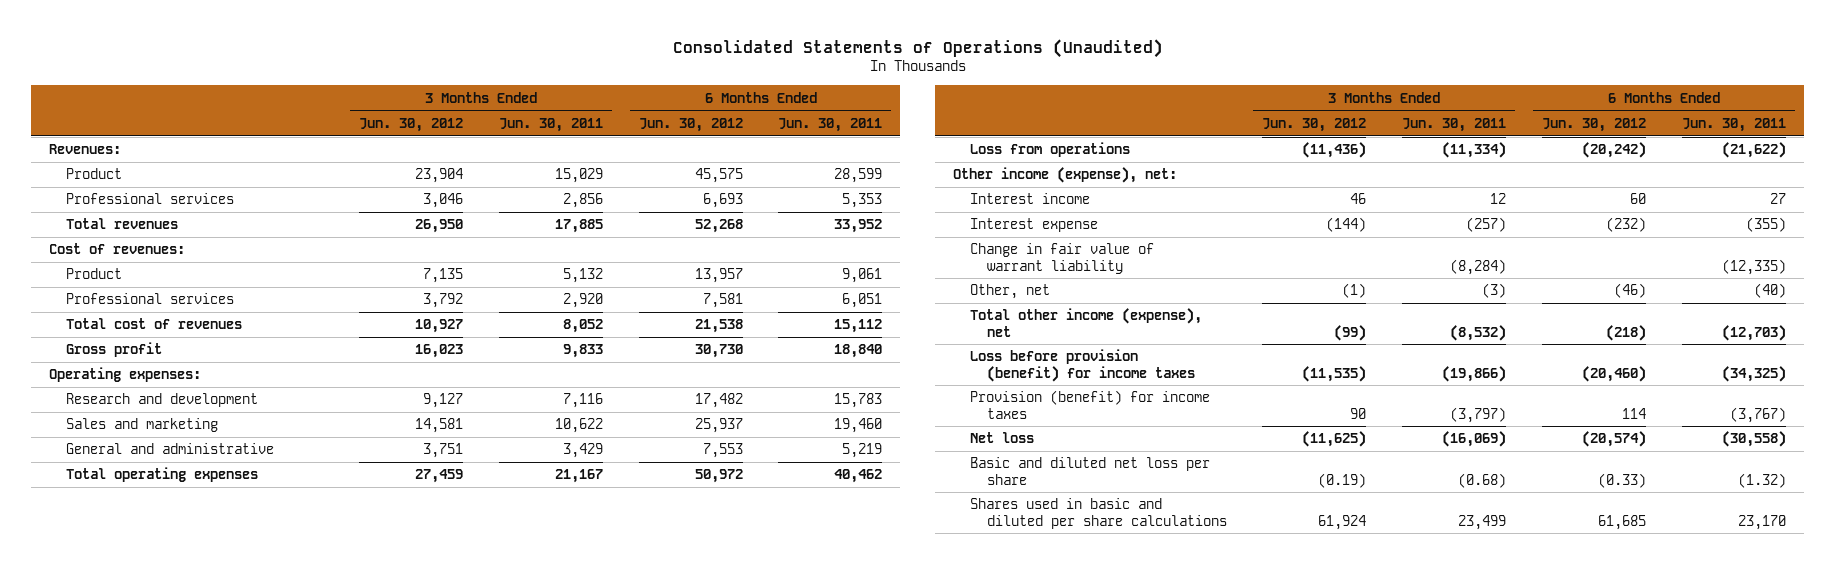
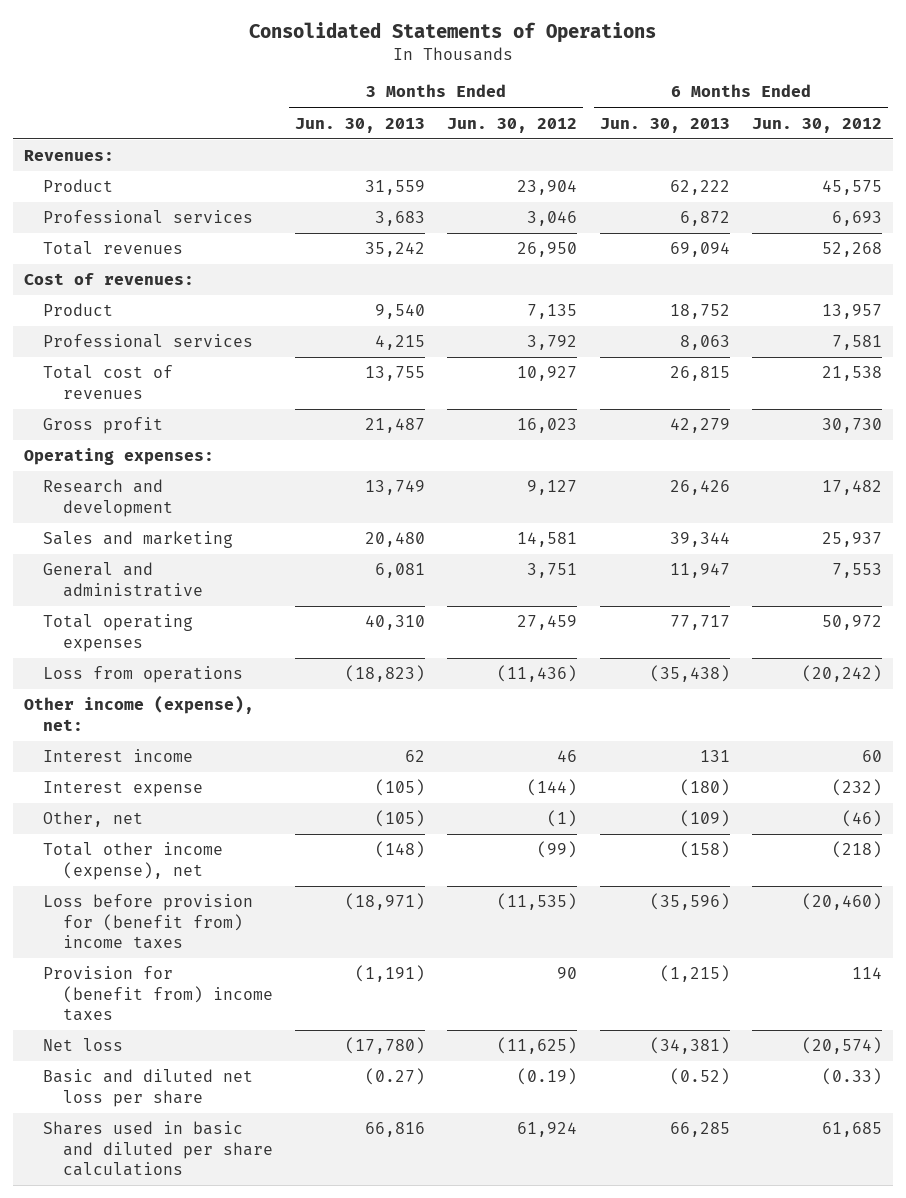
[672,38,1163,58] Consolidated Statements of Operations (Unaudited) -> [249,22,657,44] Consolidated Statements of Operations
[498,117,603,132] Jun. 30, 2011 -> none
[778,117,883,132] Jun. 30, 2011 -> none
none -> [294,117,425,133] Jun. 30, 2013
none -> [599,117,730,133] Jun. 30, 2013
[969,243,1154,274] Change in fair value of warrant liability -> none
[969,349,1195,382] Loss before provision (benefit) for income taxes -> [43,894,254,949] Loss before provision for (benefit from) income taxes
[969,390,1210,419] Provision (benefit) for income taxes -> [43,966,273,1021] Provision for (benefit from) income taxes

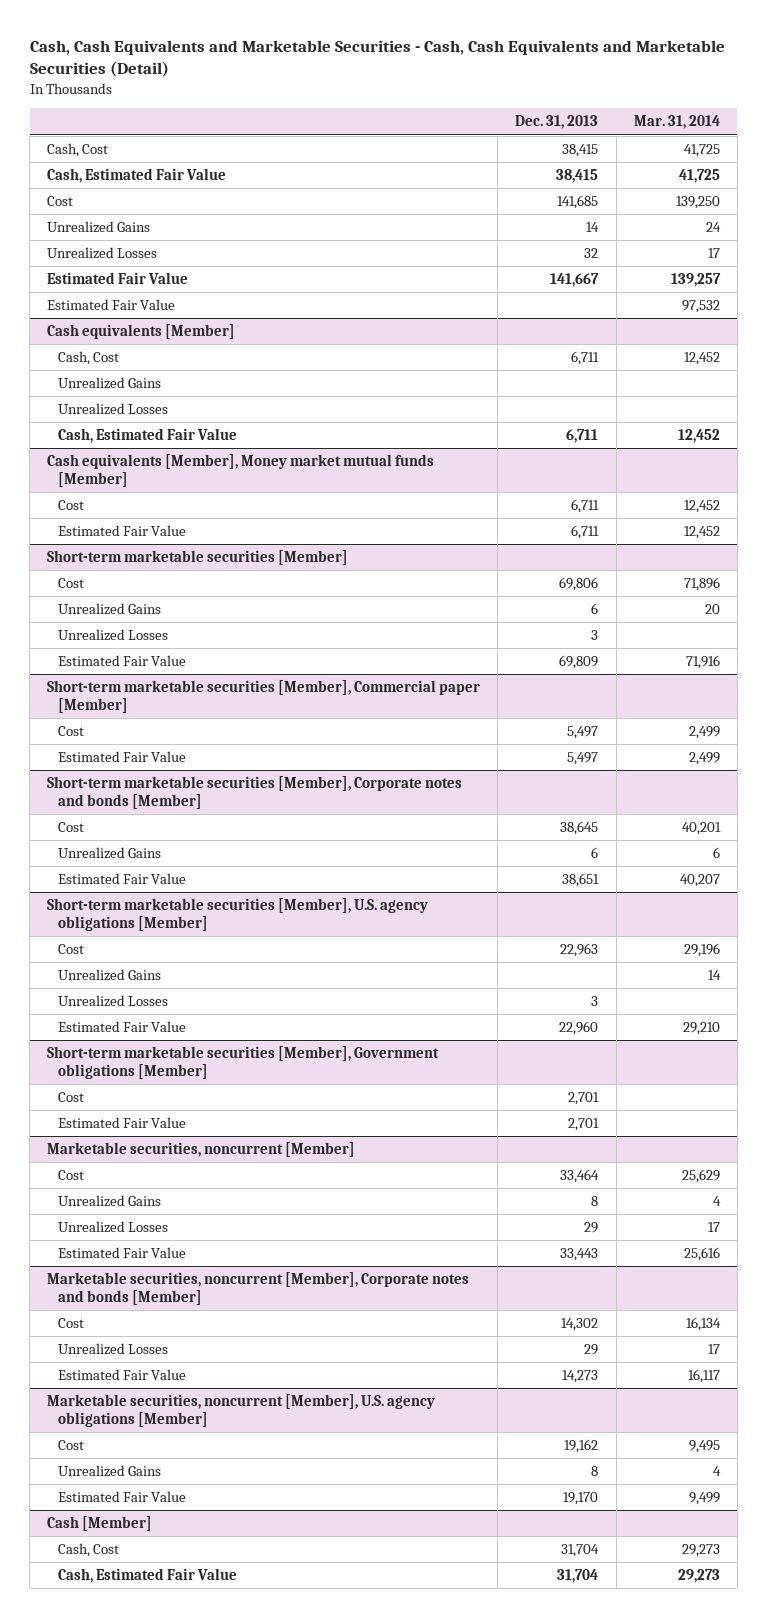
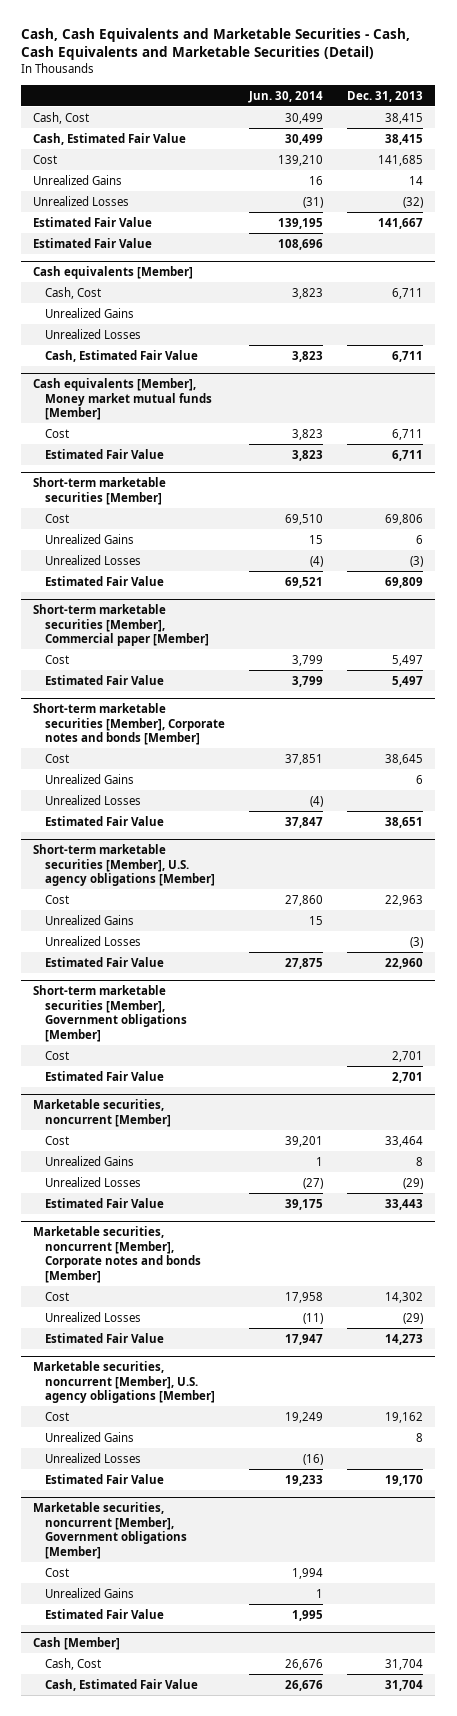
[633,115,720,130] Mar. 31, 2014 -> none
none -> [248,90,324,103] Jun. 30, 2014
[584,248,599,259] 32 -> [403,196,424,208] (32)
[591,630,599,641] 3 -> [410,555,424,567] (3)
none -> [45,794,142,805] Unrealized Losses
[591,996,599,1007] 3 -> [410,936,424,948] (3)
[584,1222,599,1234] 29 -> [403,1177,424,1189] (29)
[584,1344,599,1356] 29 -> [403,1312,424,1324] (29)
none -> [45,1452,142,1463] Unrealized Losses
none -> [33,1502,188,1559] Marketable securities, noncurrent [Member], Government obligations [Member]
none -> [45,1567,70,1577] Cost
none -> [45,1587,135,1598] Unrealized Gains
none -> [45,1608,165,1619] Estimated Fair Value

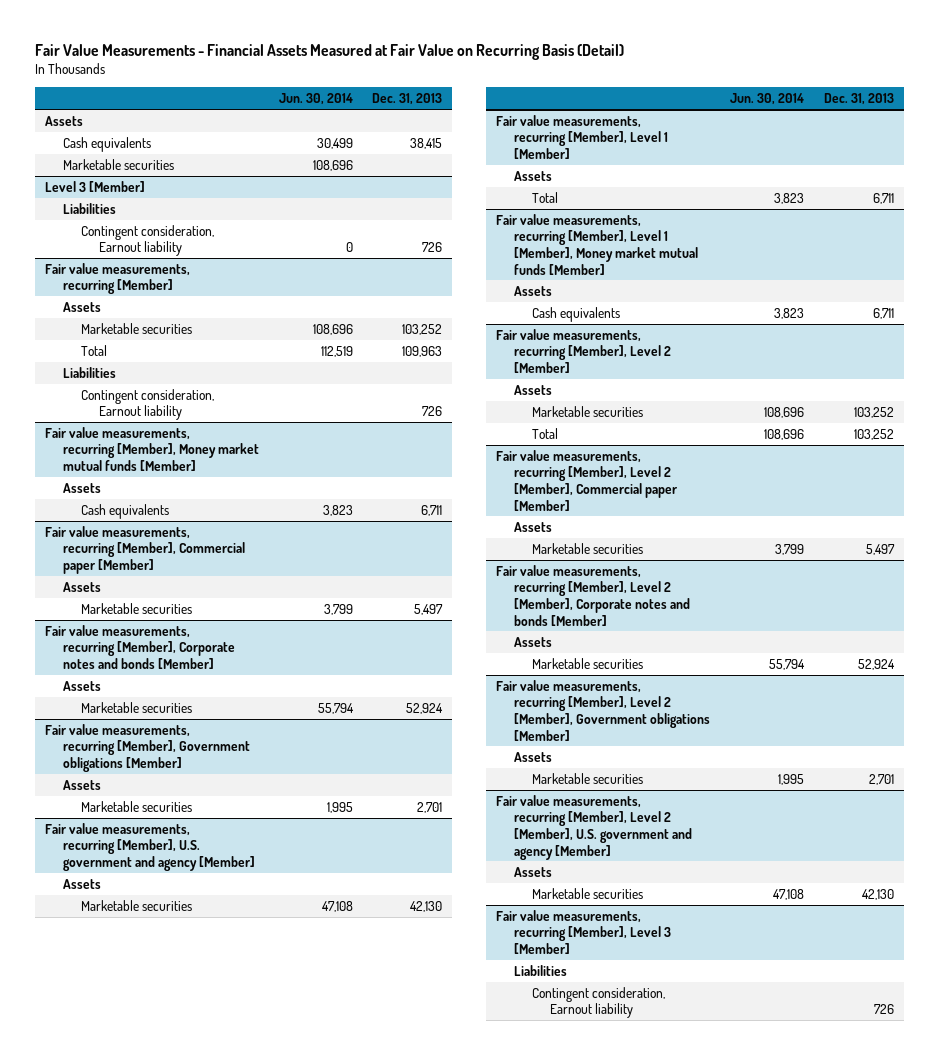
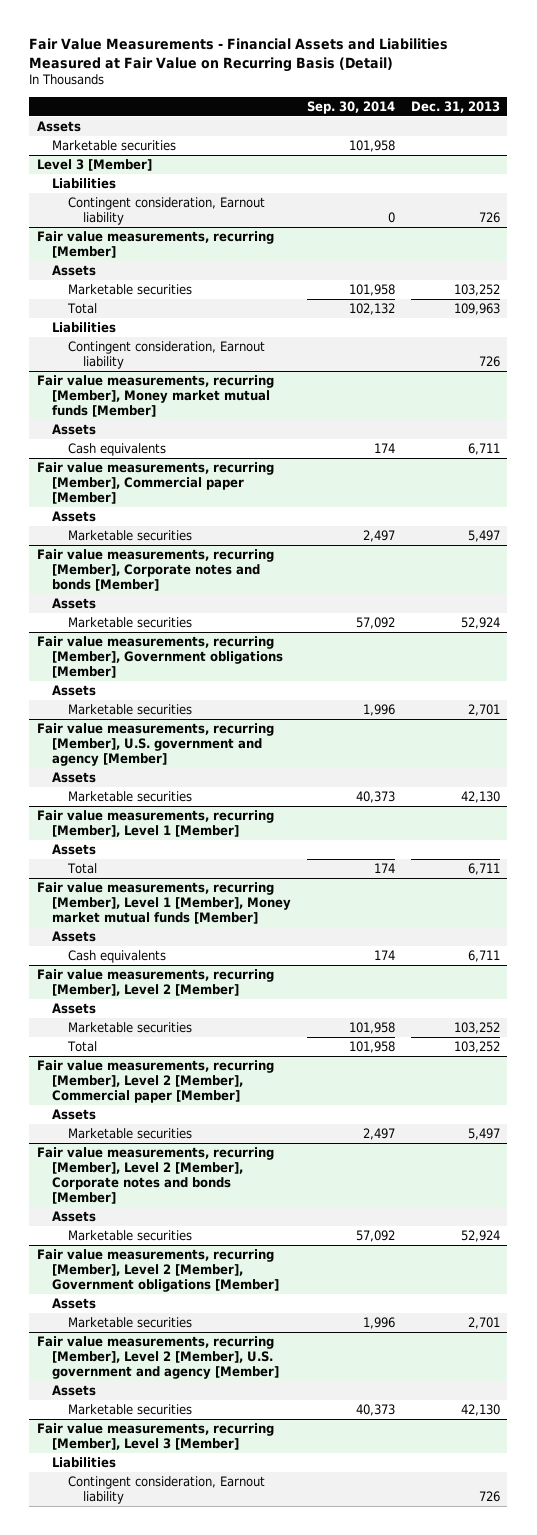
[34,43,624,60] Fair Value Measurements - Financial Assets Measured at Fair Value on Recurring Basis (Detail) -> [29,37,449,72] Fair Value Measurements - Financial Assets and Liabilities Measured at Fair Value on Recurring Basis (Detail)
[278,93,353,106] Jun. 30, 2014 -> none
none -> [306,100,395,114] Sep. 30, 2014
[62,136,151,152] Cash equivalents -> none

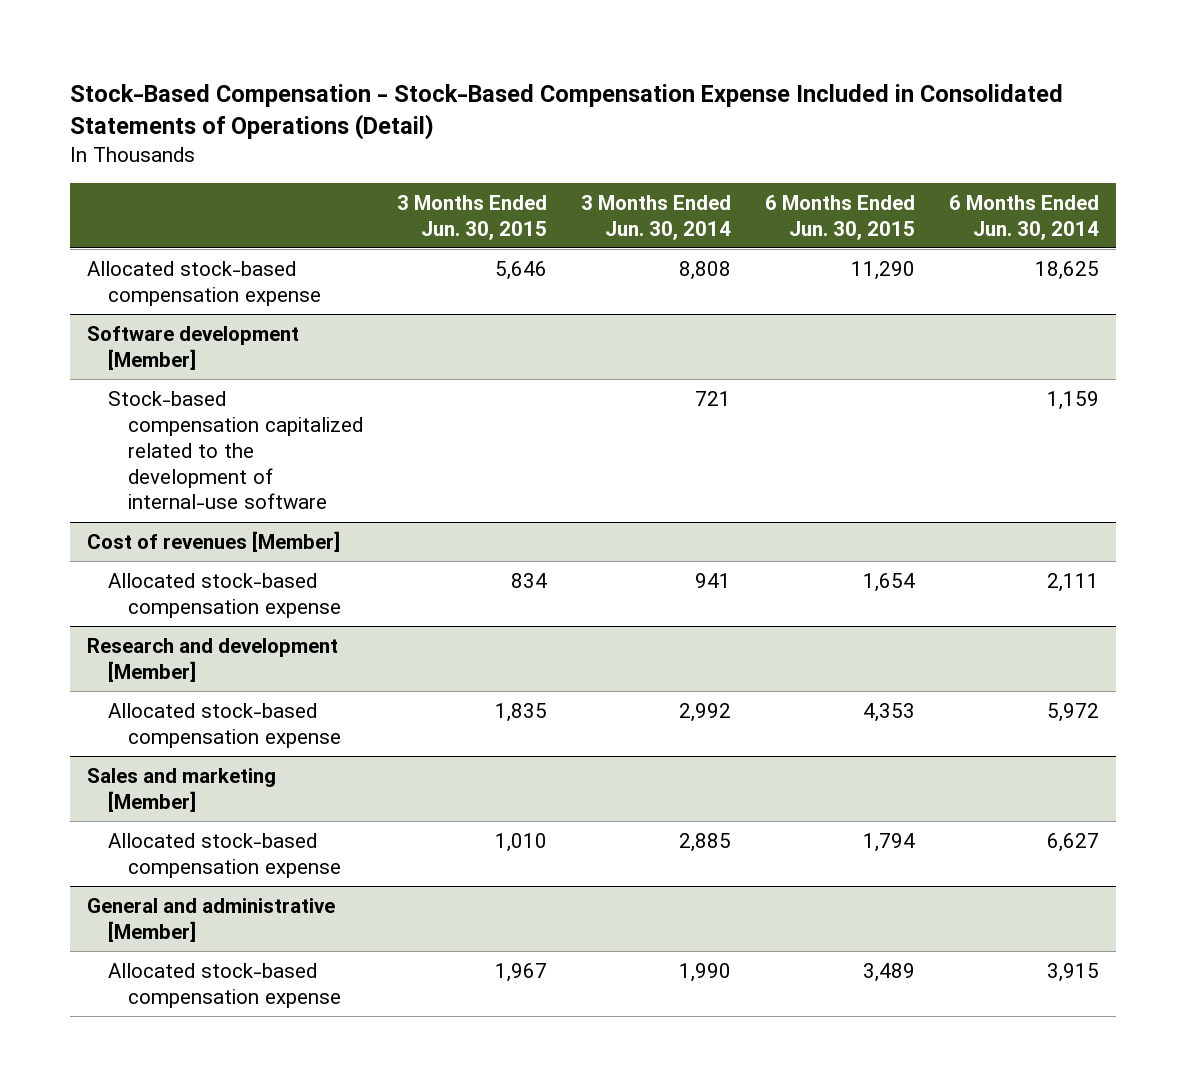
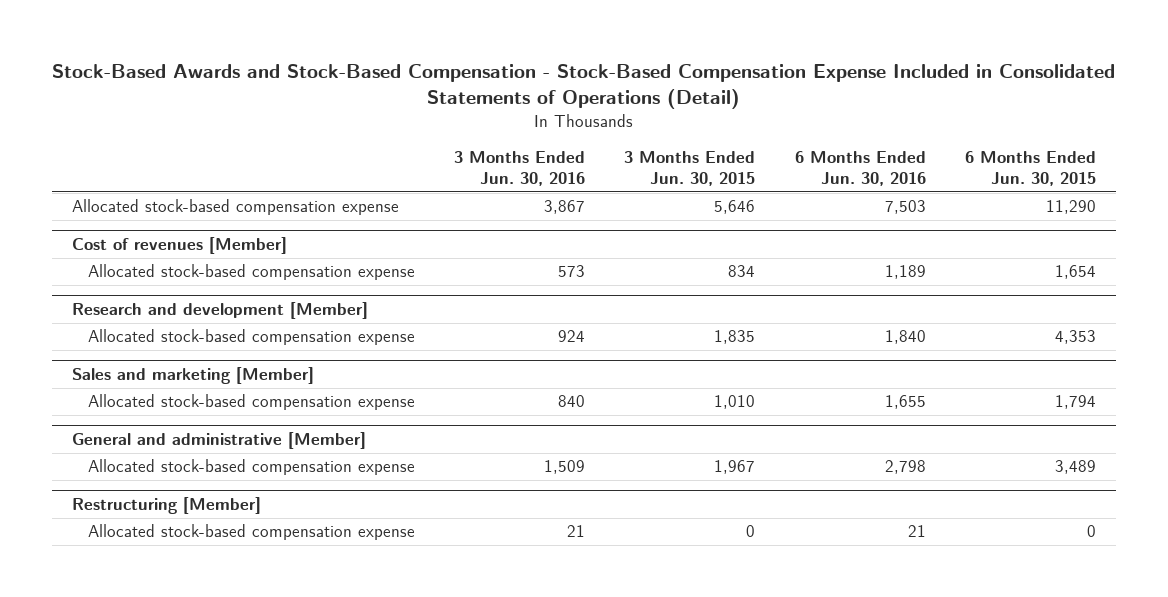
[70,84,1064,141] Stock-Based Compensation - Stock-Based Compensation Expense Included in Consolidated Statements of Operations (Detail) -> [51,64,1115,110] Stock-Based Awards and Stock-Based Compensation - Stock-Based Compensation Expense Included in Consolidated Statements of Operations (Detail)
[581,194,732,240] 3 Months Ended Jun. 30, 2014 -> none
[948,194,1099,240] 6 Months Ended Jun. 30, 2014 -> none
none -> [454,151,586,187] 3 Months Ended Jun. 30, 2016
none -> [794,151,926,187] 6 Months Ended Jun. 30, 2016
[87,325,300,370] Software development [Member] -> none
[107,390,364,510] Stock-based compensation capitalized related to the development of internal-use software -> none
none -> [72,496,262,514] Restructuring [Member]
none -> [87,524,415,541] Allocated stock-based compensation expense

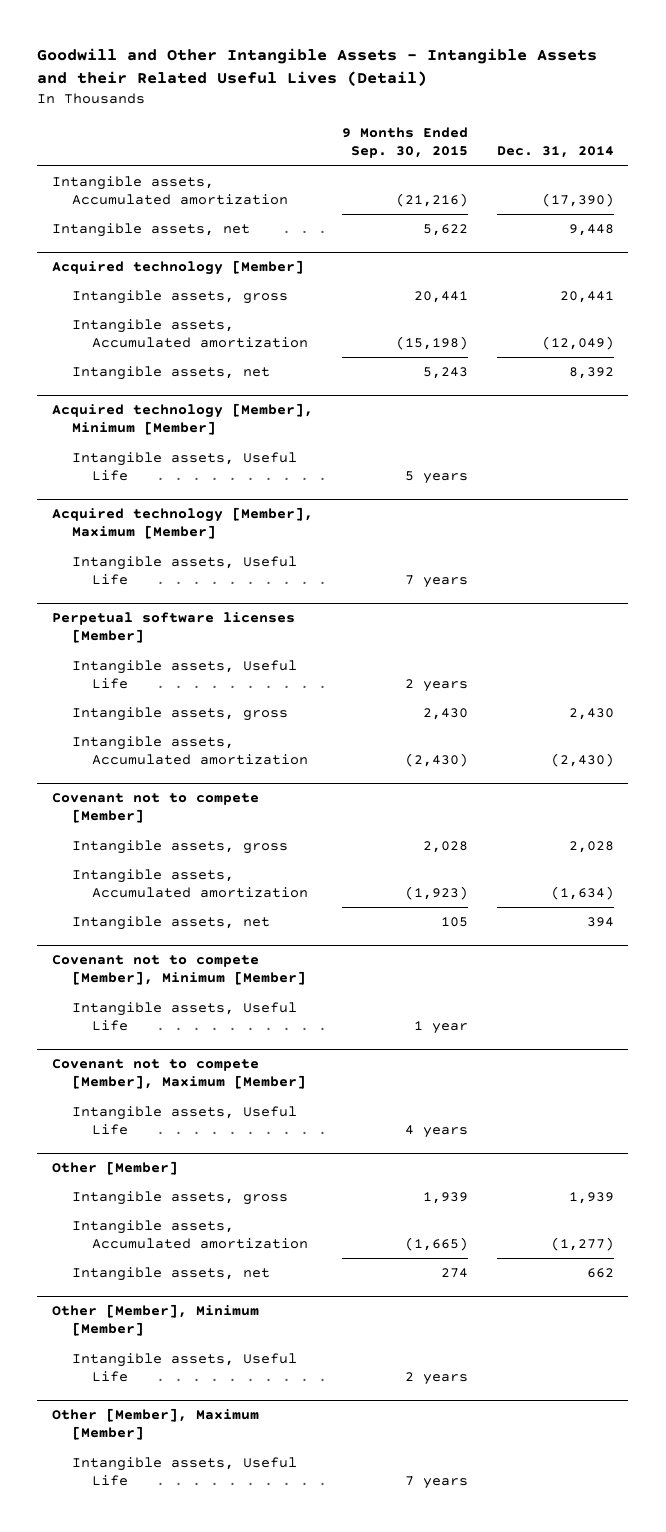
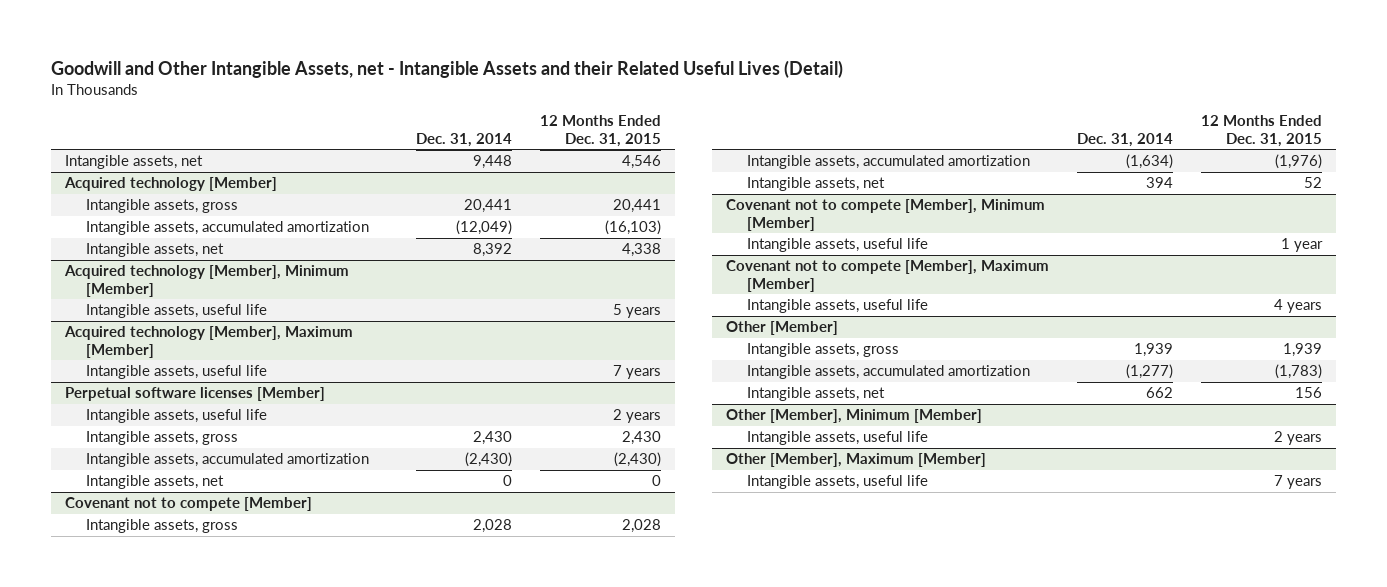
[37,48,598,87] Goodwill and Other Intangible Assets - Intangible Assets and their Related Useful Lives (Detail) -> [51,59,844,78] Goodwill and Other Intangible Assets, net - Intangible Assets and their Related Useful Lives (Detail)
[341,126,468,159] 9 Months Ended Sep. 30, 2015 -> none
none -> [539,115,661,147] 12 Months Ended Dec. 31, 2015
[51,175,289,206] Intangible assets, Accumulated amortization -> none
[72,318,309,349] Intangible assets, Accumulated amortization -> [85,221,369,236] Intangible assets, accumulated amortization
[72,451,298,482] Intangible assets, Useful Life -> [85,304,267,319] Intangible assets, useful life
[72,555,298,586] Intangible assets, Useful Life -> [85,365,267,380] Intangible assets, useful life
[72,659,298,690] Intangible assets, Useful Life -> [85,409,267,424] Intangible assets, useful life
[72,735,309,766] Intangible assets, Accumulated amortization -> [85,453,369,468] Intangible assets, accumulated amortization
none -> [85,475,224,490] Intangible assets, net
[72,868,309,899] Intangible assets, Accumulated amortization -> [746,155,1030,170] Intangible assets, accumulated amortization
[72,1001,298,1032] Intangible assets, Useful Life -> [746,238,928,253] Intangible assets, useful life
[72,1105,298,1136] Intangible assets, Useful Life -> [746,299,928,314] Intangible assets, useful life
[72,1219,309,1250] Intangible assets, Accumulated amortization -> [746,365,1030,380] Intangible assets, accumulated amortization
[72,1352,298,1383] Intangible assets, Useful Life -> [746,431,928,446] Intangible assets, useful life
[72,1456,298,1487] Intangible assets, Useful Life -> [746,475,928,490] Intangible assets, useful life

